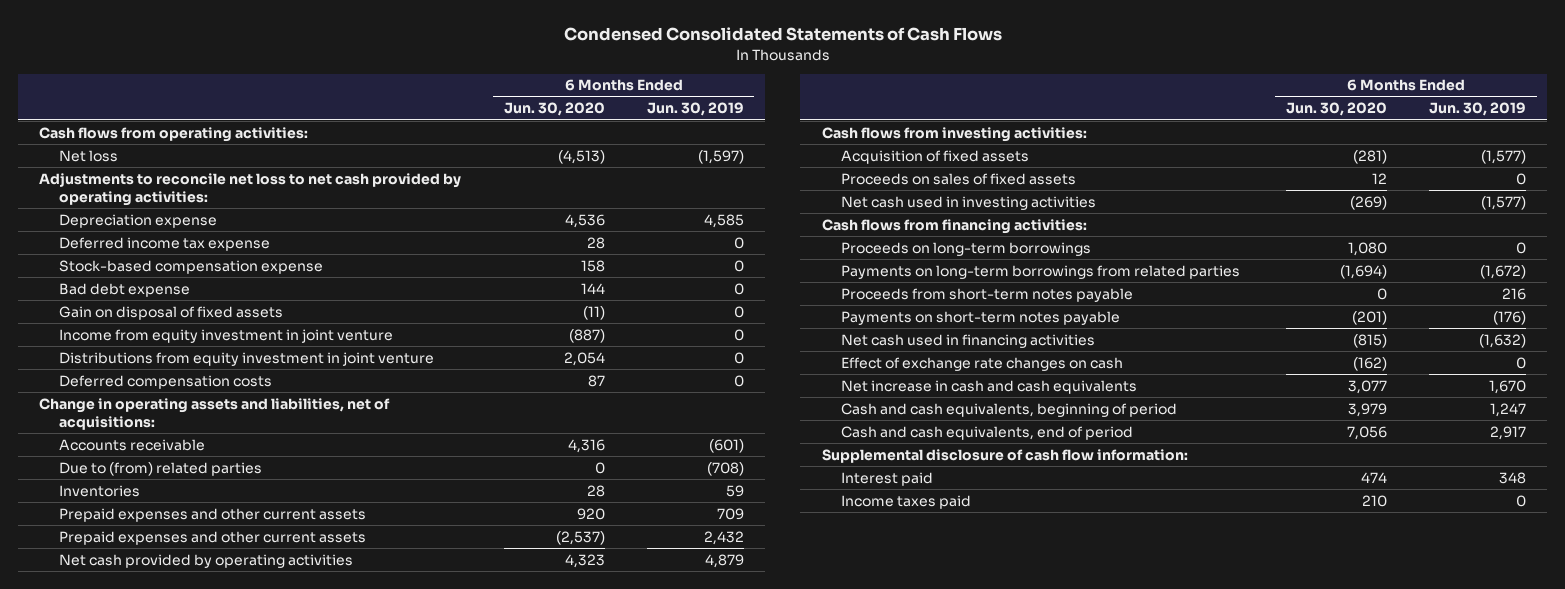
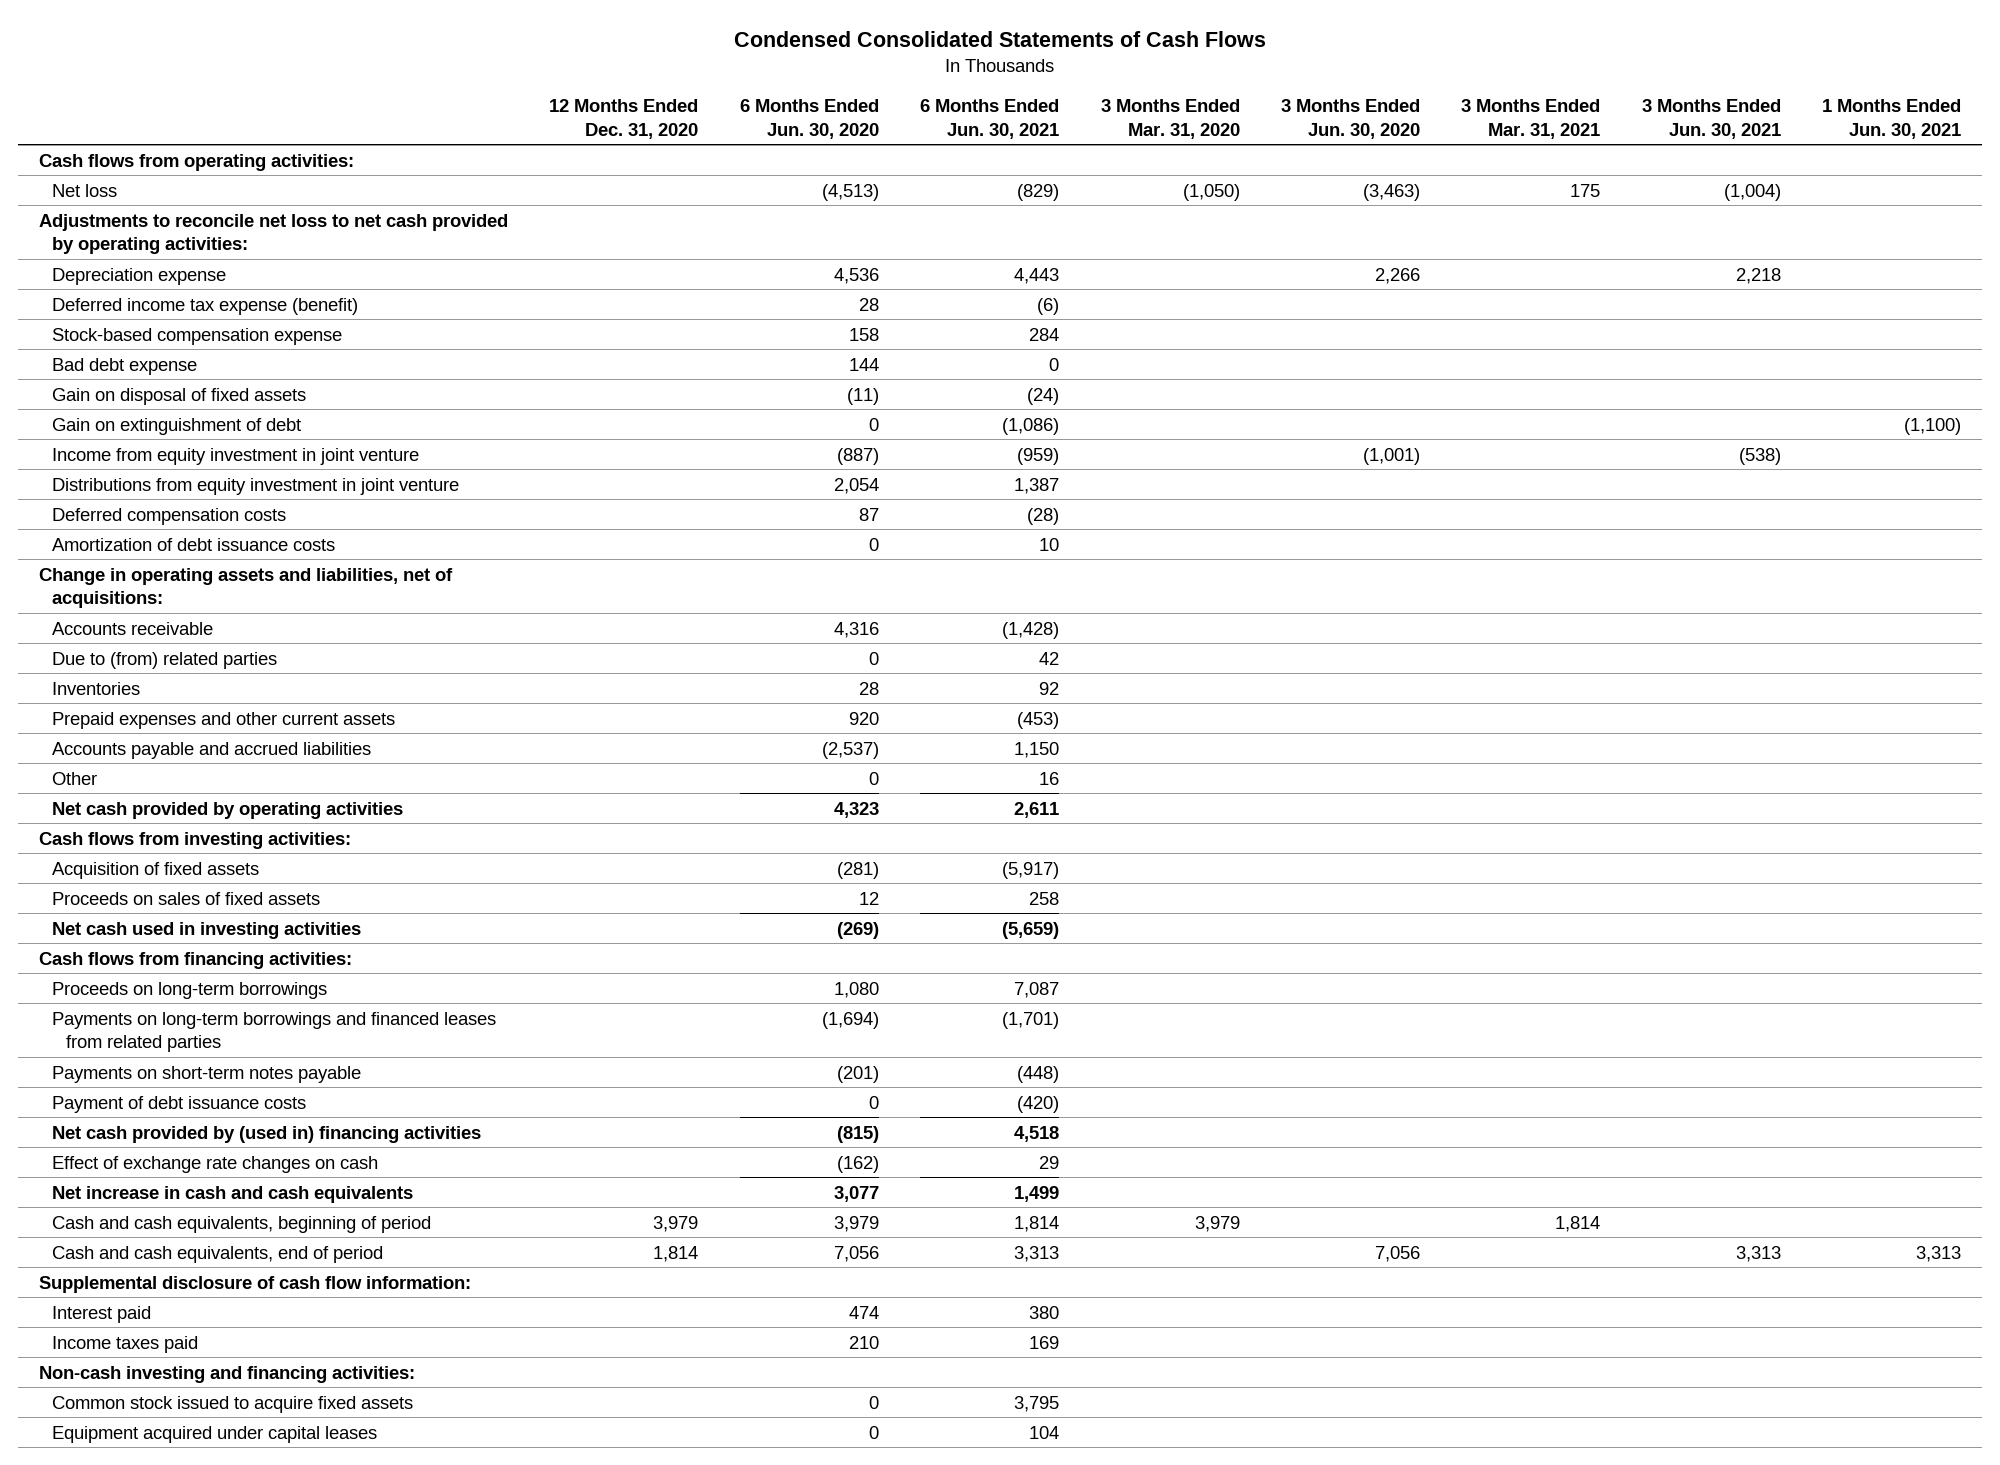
[646,102,744,117] Jun. 30, 2019 -> none
none -> [549,98,699,139] 12 Months Ended Dec. 31, 2020
none -> [920,98,1060,139] 6 Months Ended Jun. 30, 2021
none -> [1100,98,1240,139] 3 Months Ended Mar. 31, 2020
none -> [1280,98,1420,139] 3 Months Ended Jun. 30, 2020
none -> [1461,98,1601,139] 3 Months Ended Mar. 31, 2021
none -> [1641,98,1781,139] 3 Months Ended Jun. 30, 2021
none -> [1822,98,1962,139] 1 Months Ended Jun. 30, 2021
[59,236,271,251] Deferred income tax expense -> [52,297,359,315] Deferred income tax expense (benefit)
none -> [52,417,302,435] Gain on extinguishment of debt
none -> [52,537,336,551] Amortization of debt issuance costs
[59,530,367,545] Prepaid expenses and other current assets -> [52,741,372,759] Accounts payable and accrued liabilities
none -> [52,771,98,785] Other
[841,287,1134,302] Proceeds from short-term notes payable -> none
[841,264,1241,279] Payments on long-term borrowings from related parties -> [52,1011,497,1053] Payments on long-term borrowings and financed leases from related parties
none -> [52,1095,307,1113] Payment of debt issuance costs
[841,333,1096,348] Net cash used in financing activities -> [52,1125,482,1143] Net cash provided by (used in) financing activities
none -> [38,1365,415,1383] Non-cash investing and financing activities:
none -> [52,1395,414,1413] Common stock issued to acquire fixed assets
none -> [52,1425,378,1443] Equipment acquired under capital leases

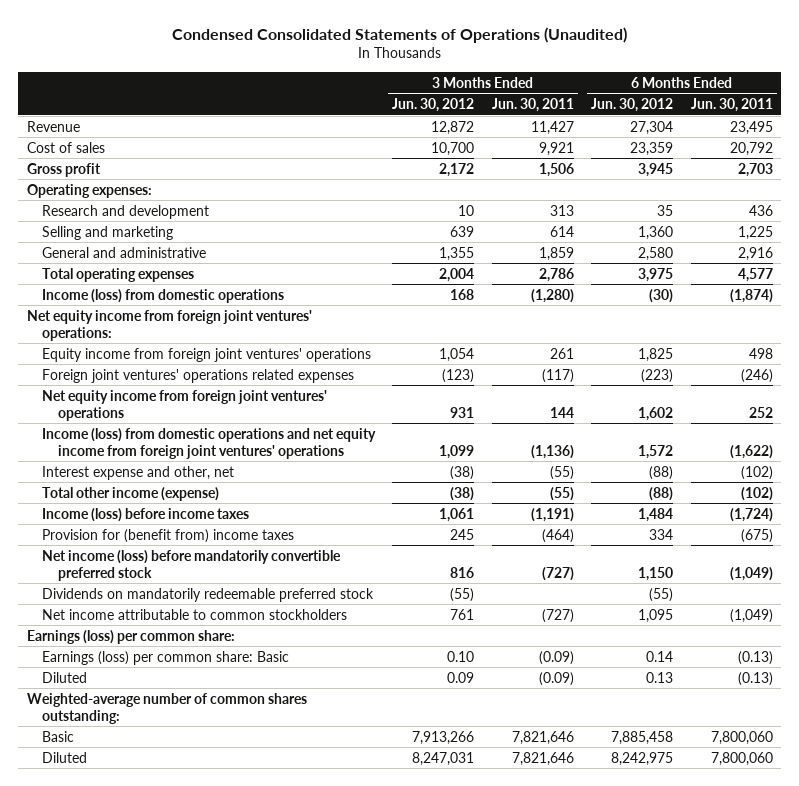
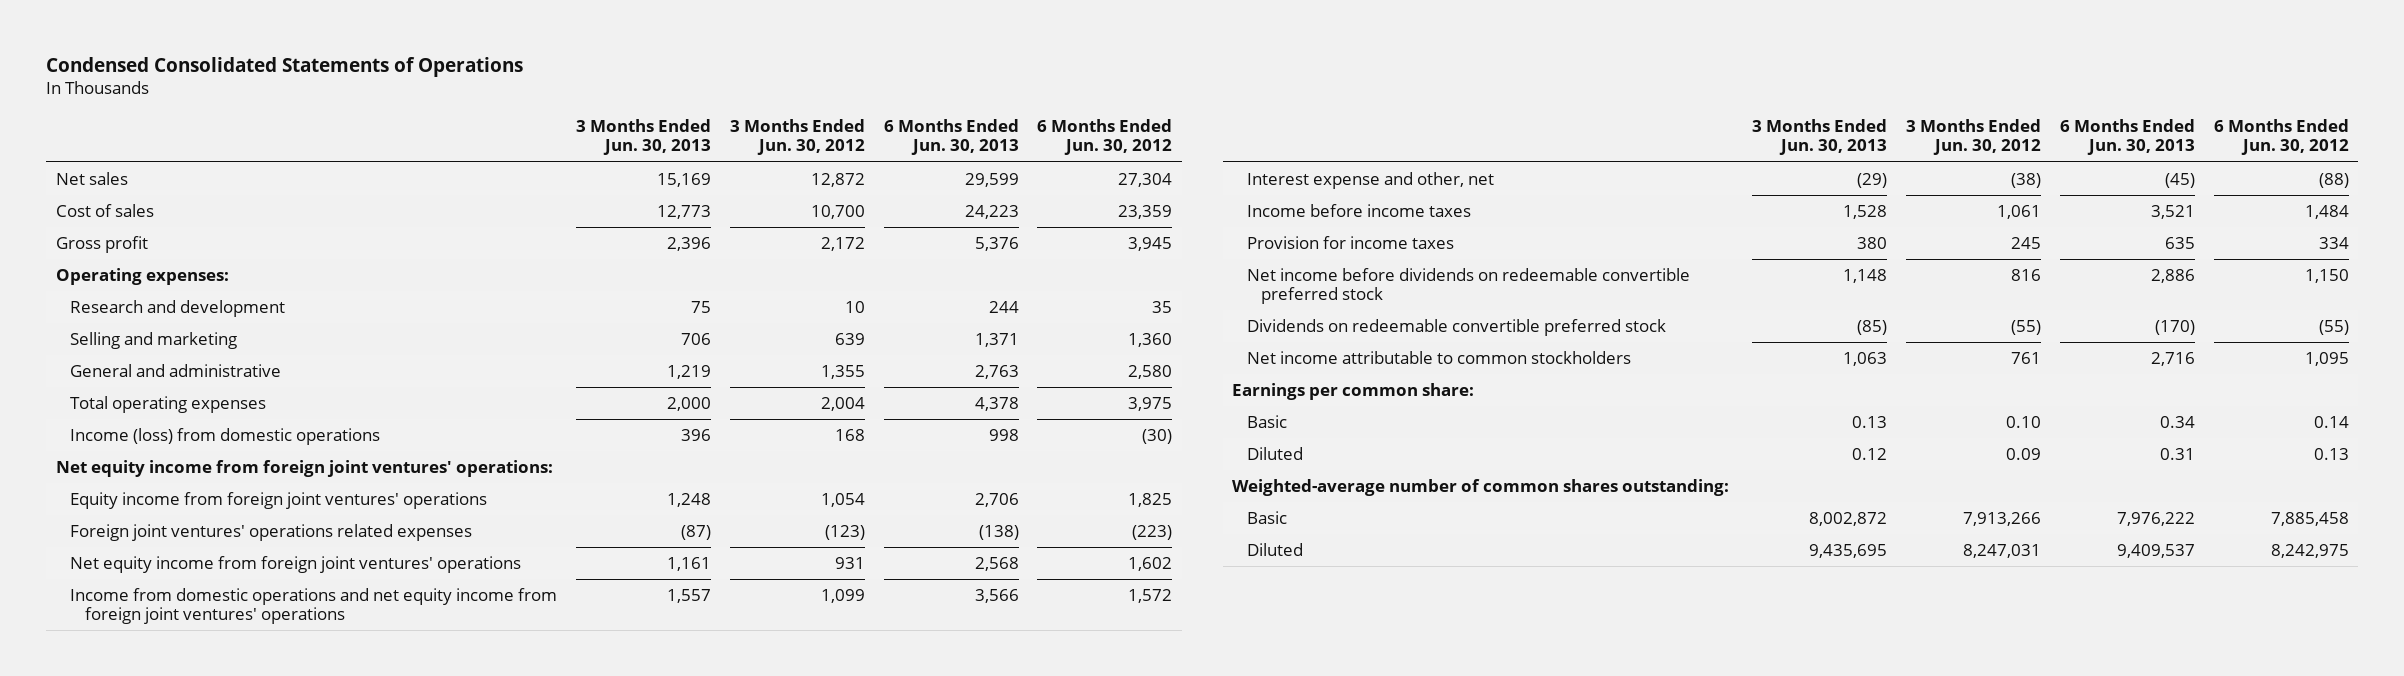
[171,26,627,43] Condensed Consolidated Statements of Operations (Unaudited) -> [46,56,524,77] Condensed Consolidated Statements of Operations
[491,98,574,113] Jun. 30, 2011 -> none
[690,98,773,113] Jun. 30, 2011 -> none
none -> [576,119,712,156] 3 Months Ended Jun. 30, 2013
none -> [883,119,1019,156] 6 Months Ended Jun. 30, 2013
[26,120,80,132] Revenue -> [55,171,128,185] Net sales
[42,427,377,459] Income (loss) from domestic operations and net equity income from foreign joint ventures' operations -> [70,587,558,624] Income from domestic operations and net equity income from foreign joint ventures' operations
[42,486,220,501] Total other income (expense) -> none
[42,507,250,522] Income (loss) before income taxes -> [1246,203,1471,217] Income before income taxes
[42,528,295,543] Provision for (benefit from) income taxes -> [1246,235,1454,249] Provision for income taxes
[42,549,342,581] Net income (loss) before mandatorily convertible preferred stock -> [1246,267,1690,304] Net income before dividends on redeemable convertible preferred stock
[42,587,375,602] Dividends on mandatorily redeemable preferred stock -> [1246,318,1666,336] Dividends on redeemable convertible preferred stock
[26,629,235,644] Earnings (loss) per common share: -> [1232,382,1475,400] Earnings per common share:
[42,650,290,665] Earnings (loss) per common share: Basic -> [1246,414,1287,428] Basic

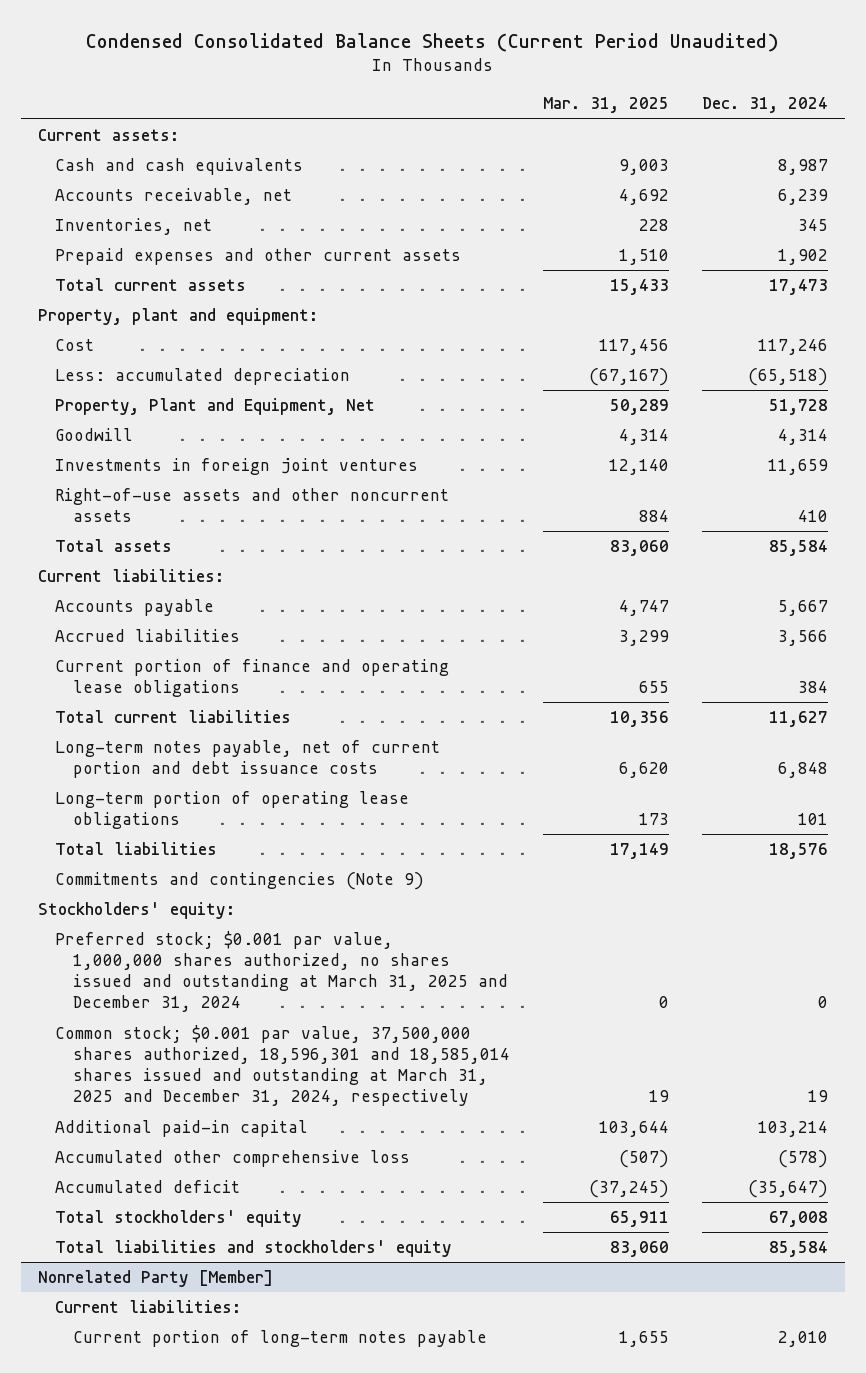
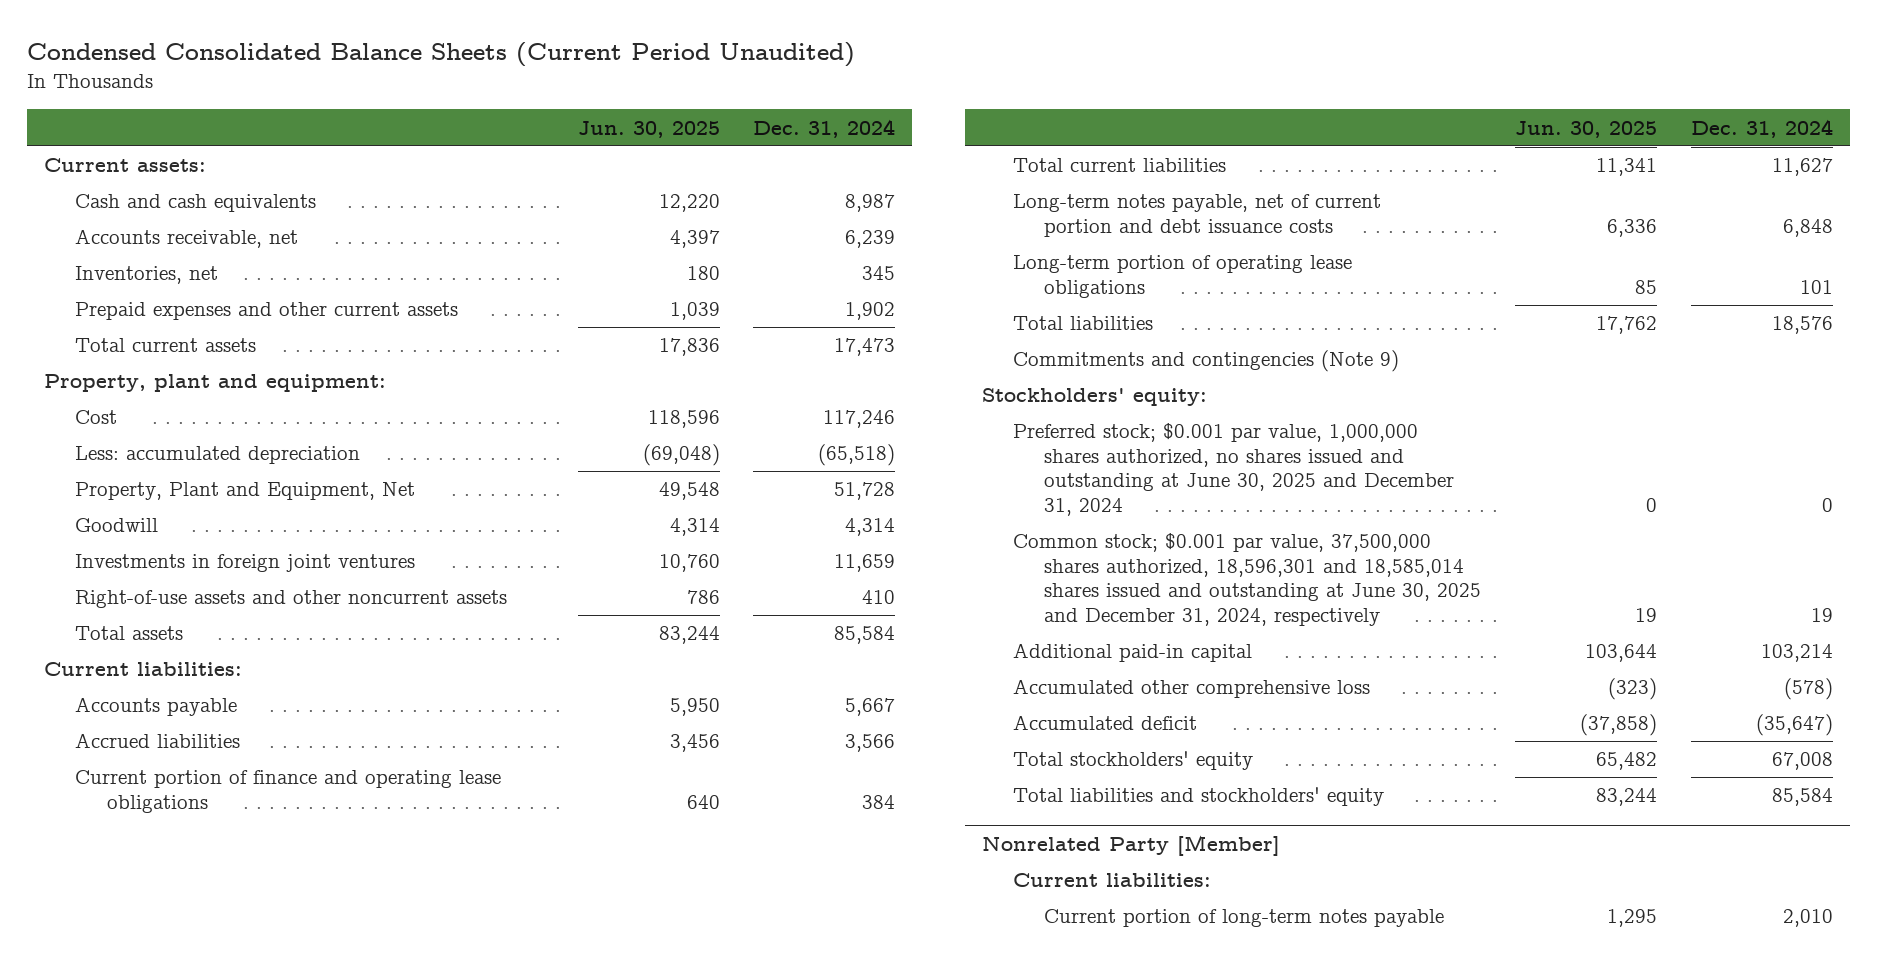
[543,97,670,114] Mar. 31, 2025 -> none
none -> [577,120,720,138] Jun. 30, 2025
[55,931,509,1013] Preferred stock; $0.001 par value, 1,000,000 shares authorized, no shares issued and outstanding at March 31, 2025 and December 31, 2024 -> [1012,423,1455,516] Preferred stock; $0.001 par value, 1,000,000 shares authorized, no shares issued and outstanding at June 30, 2025 and December 31, 2024
[55,1025,511,1107] Common stock; $0.001 par value, 37,500,000 shares authorized, 18,596,301 and 18,585,014 shares issued and outstanding at March 31, 2025 and December 31, 2024, respectively -> [1012,533,1482,626] Common stock; $0.001 par value, 37,500,000 shares authorized, 18,596,301 and 18,585,014 shares issued and outstanding at June 30, 2025 and December 31, 2024, respectively

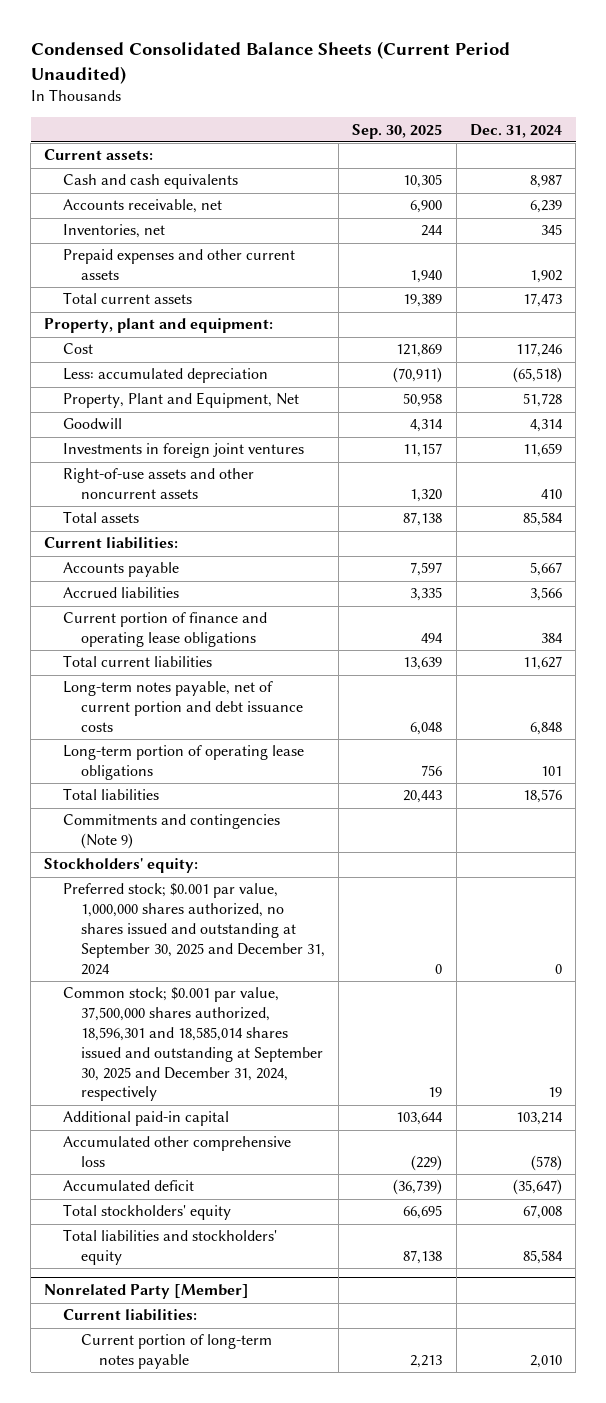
[577,120,720,138] Jun. 30, 2025 -> none
none -> [352,123,443,139] Sep. 30, 2025
[1012,423,1455,516] Preferred stock; $0.001 par value, 1,000,000 shares authorized, no shares issued and outstanding at June 30, 2025 and December 31, 2024 -> [62,883,325,975] Preferred stock; $0.001 par value, 1,000,000 shares authorized, no shares issued and outstanding at September 30, 2025 and December 31, 2024
[1012,533,1482,626] Common stock; $0.001 par value, 37,500,000 shares authorized, 18,596,301 and 18,585,014 shares issued and outstanding at June 30, 2025 and December 31, 2024, respectively -> [62,987,323,1102] Common stock; $0.001 par value, 37,500,000 shares authorized, 18,596,301 and 18,585,014 shares issued and outstanding at September 30, 2025 and December 31, 2024, respectively

